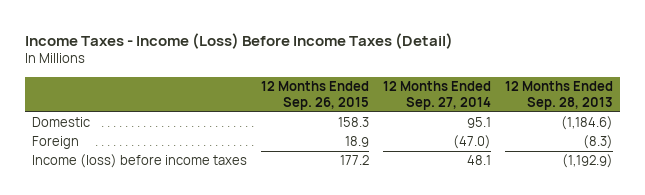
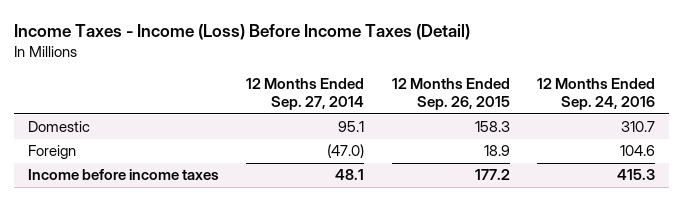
[504,81,613,110] 12 Months Ended Sep. 28, 2013 -> none
none -> [537,77,656,111] 12 Months Ended Sep. 24, 2016
[32,154,248,169] Income (loss) before income taxes -> [27,169,219,181] Income before income taxes

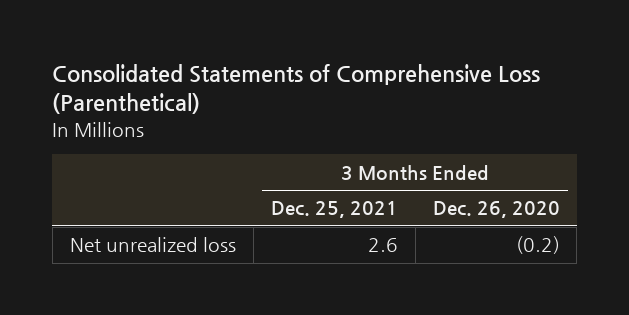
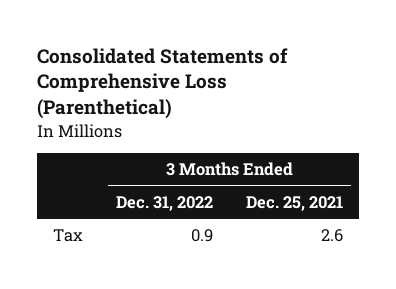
[432,201,560,219] Dec. 26, 2020 -> none
none -> [116,196,214,212] Dec. 31, 2022
[69,237,236,253] Net unrealized loss -> [53,229,84,243] Tax

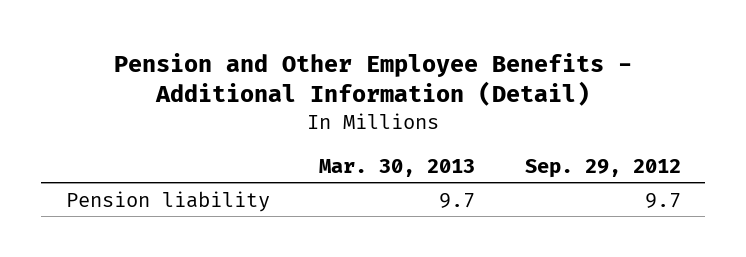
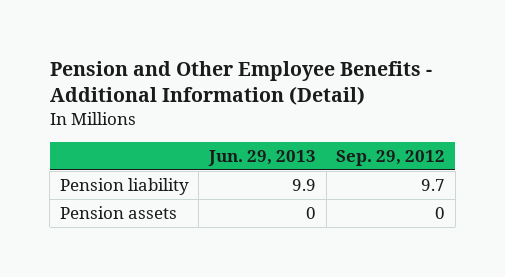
[319,158,476,177] Mar. 30, 2013 -> none
none -> [207,150,316,167] Jun. 29, 2013
none -> [59,205,177,219] Pension assets

